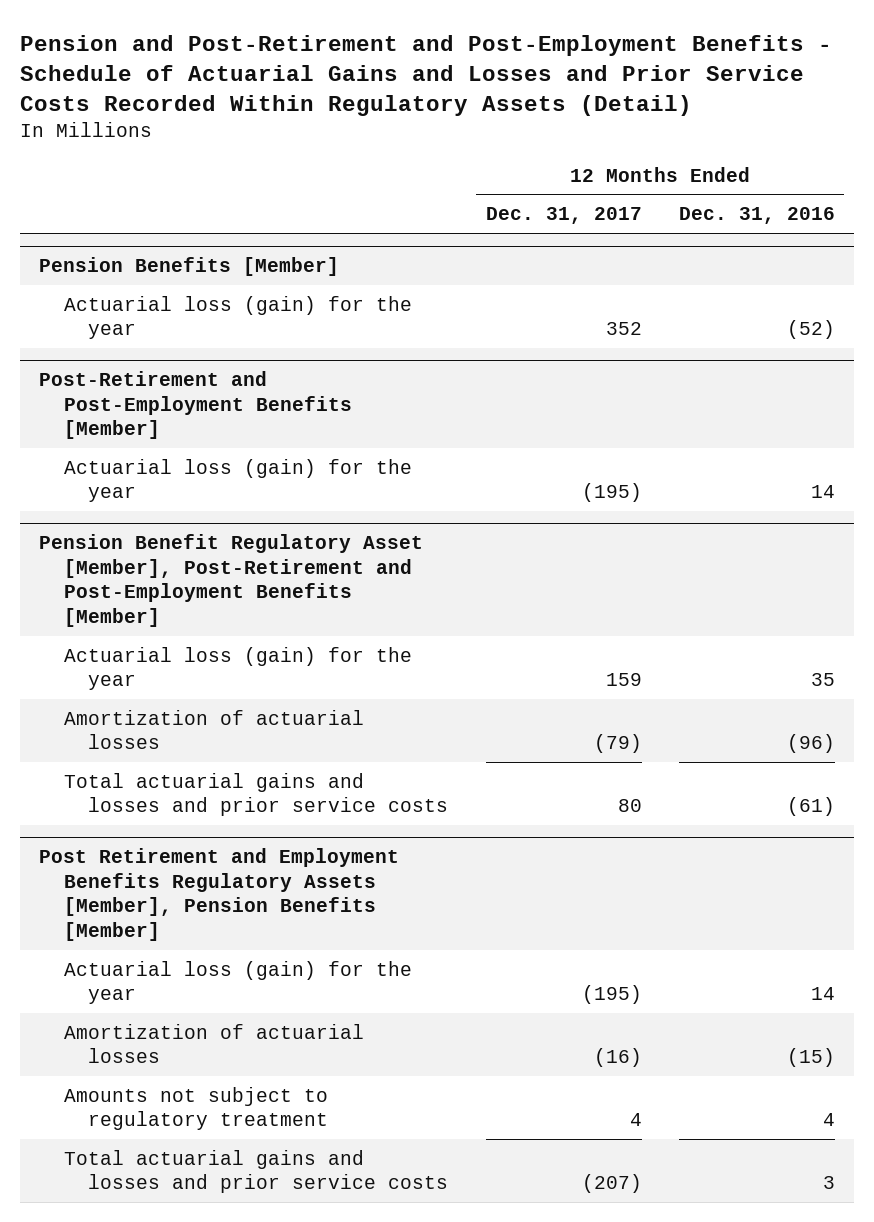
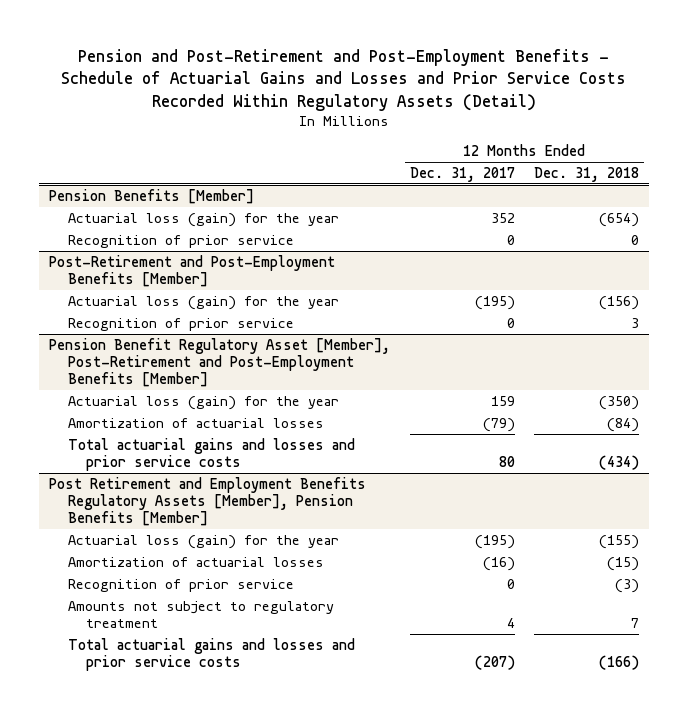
[679,207,836,225] Dec. 31, 2016 -> none
none -> [534,166,640,182] Dec. 31, 2018
none -> [67,234,294,248] Recognition of prior service
none -> [67,317,294,331] Recognition of prior service
none -> [67,578,294,592] Recognition of prior service

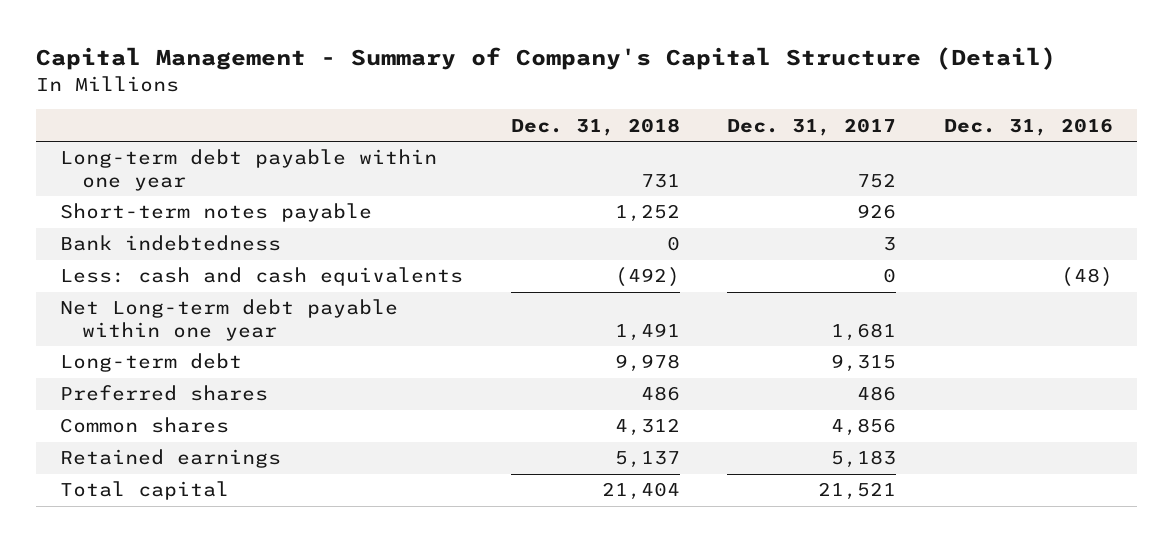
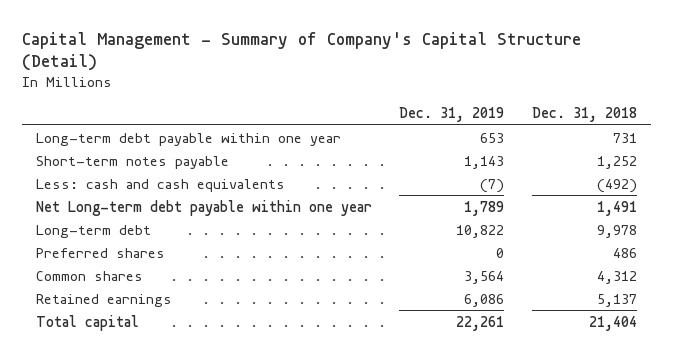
[727,117,897,136] Dec. 31, 2017 -> none
[944,117,1114,136] Dec. 31, 2016 -> none
none -> [399,107,505,123] Dec. 31, 2019
[60,235,282,252] Bank indebtedness -> none

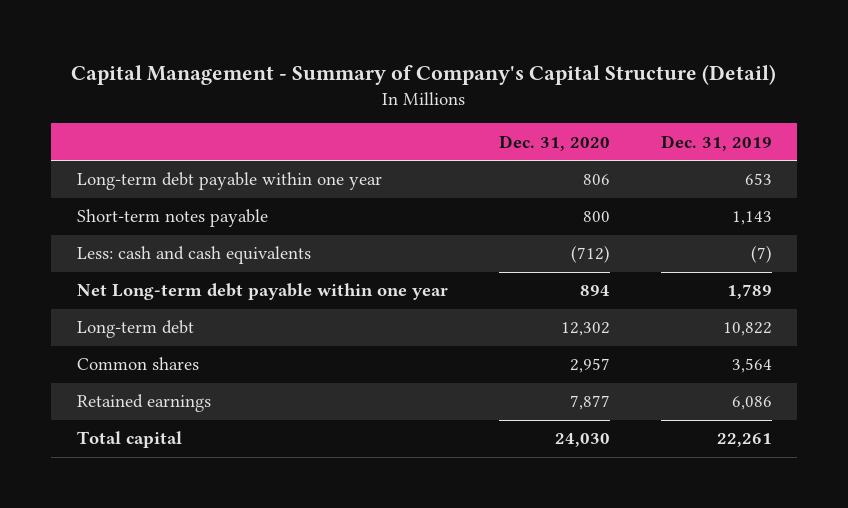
[531,107,637,123] Dec. 31, 2018 -> none
none -> [498,134,610,151] Dec. 31, 2020
[35,247,165,258] Preferred shares -> none

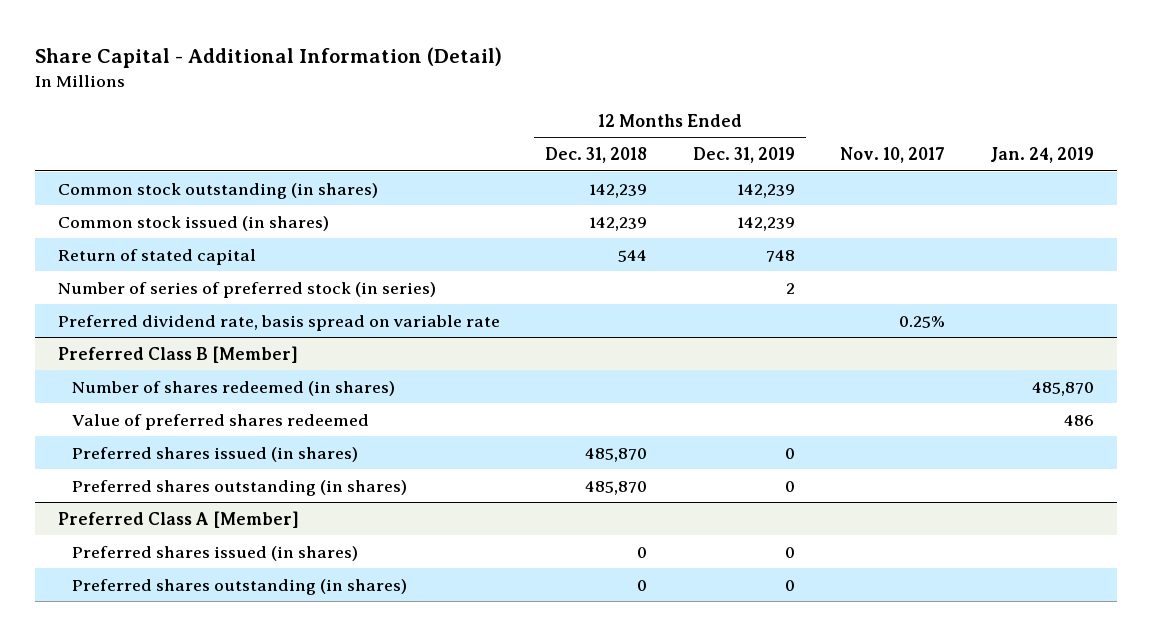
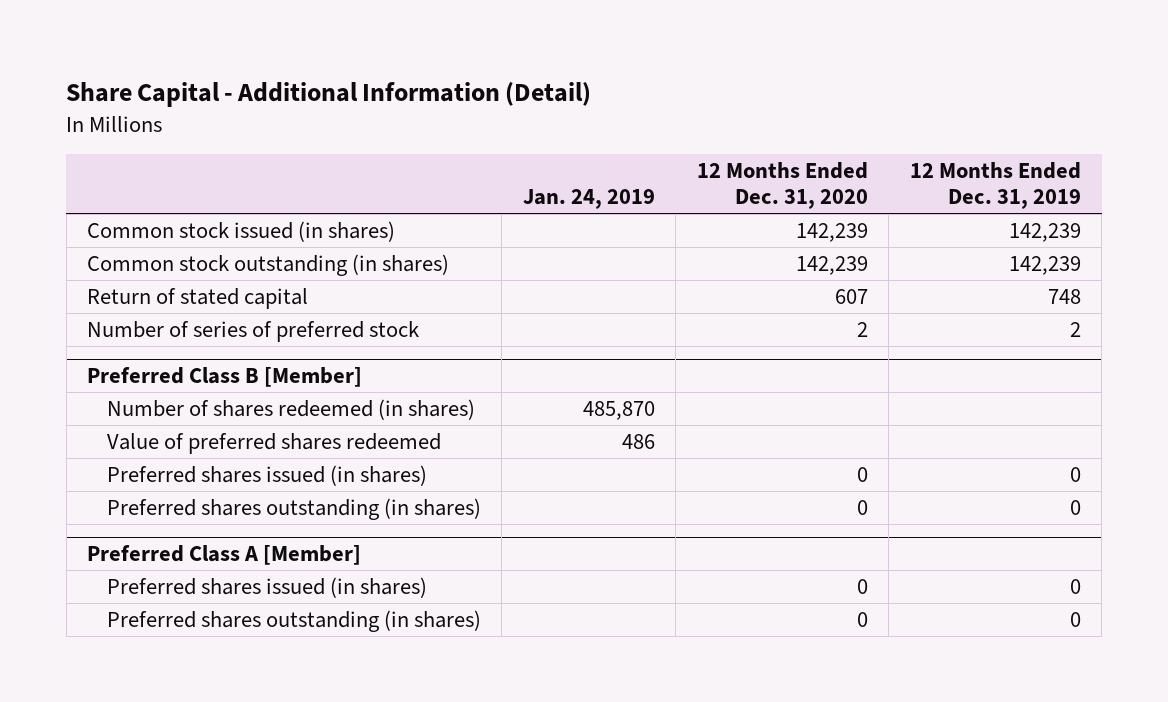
[545,147,648,164] Dec. 31, 2018 -> none
[839,147,945,164] Nov. 10, 2017 -> none
none -> [696,162,868,210] 12 Months Ended Dec. 31, 2020
[57,182,378,199] Common stock outstanding (in shares) -> [87,253,450,276] Common stock outstanding (in shares)
[57,314,500,331] Preferred dividend rate, basis spread on variable rate -> none
[57,281,436,298] Number of series of preferred stock (in series) -> [87,320,420,342] Number of series of preferred stock

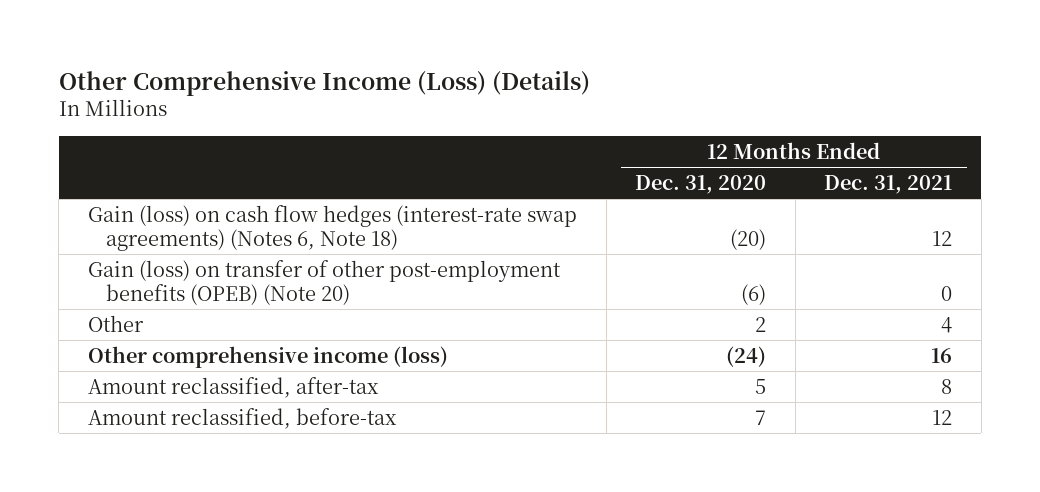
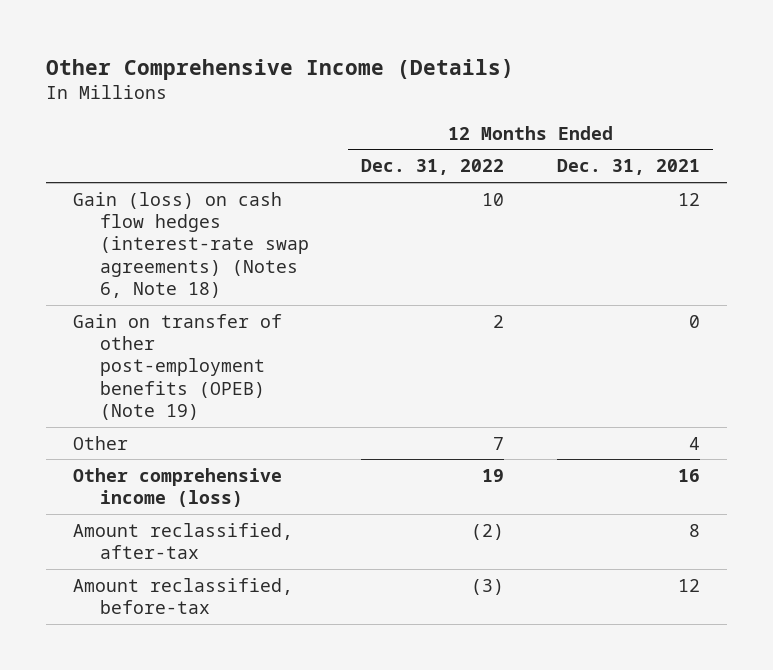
[58,70,590,96] Other Comprehensive Income (Loss) (Details) -> [46,58,515,80] Other Comprehensive Income (Details)
[635,174,767,194] Dec. 31, 2020 -> none
none -> [361,159,505,176] Dec. 31, 2022
[87,259,561,305] Gain (loss) on transfer of other post-employment benefits (OPEB) (Note 20) -> [72,313,282,420] Gain on transfer of other post-employment benefits (OPEB) (Note 19)

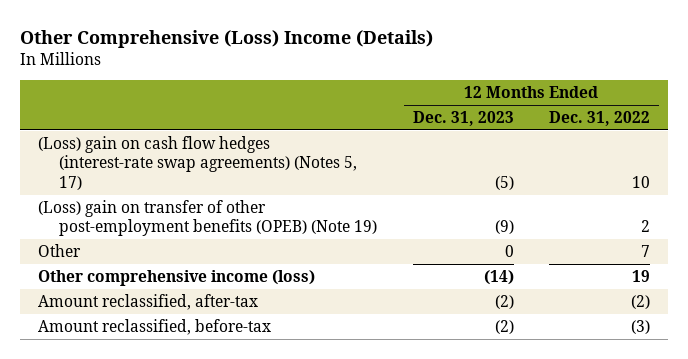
[46,58,515,80] Other Comprehensive Income (Details) -> [19,29,433,48] Other Comprehensive (Loss) Income (Details)
[557,159,701,176] Dec. 31, 2021 -> none
none -> [412,111,514,127] Dec. 31, 2023
[72,191,309,298] Gain (loss) on cash flow hedges (interest-rate swap agreements) (Notes 6, Note 18) -> [37,136,357,190] (Loss) gain on cash flow hedges (interest-rate swap agreements) (Notes 5, 17)
[72,313,282,420] Gain on transfer of other post-employment benefits (OPEB) (Note 19) -> [37,200,377,237] (Loss) gain on transfer of other post-employment benefits (OPEB) (Note 19)

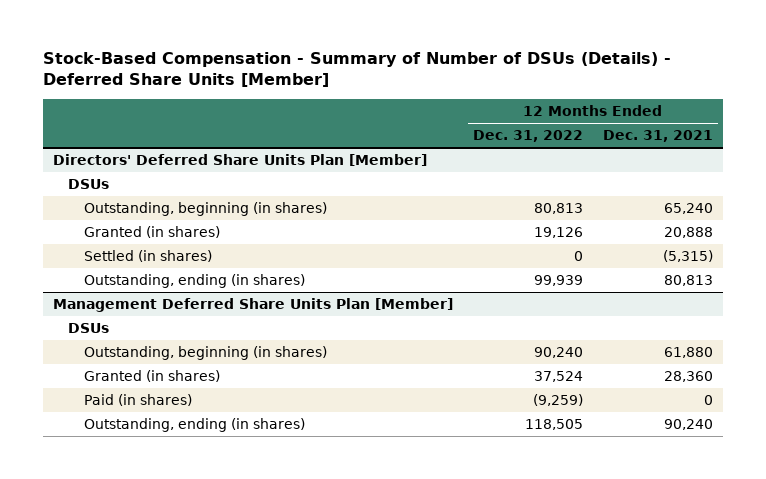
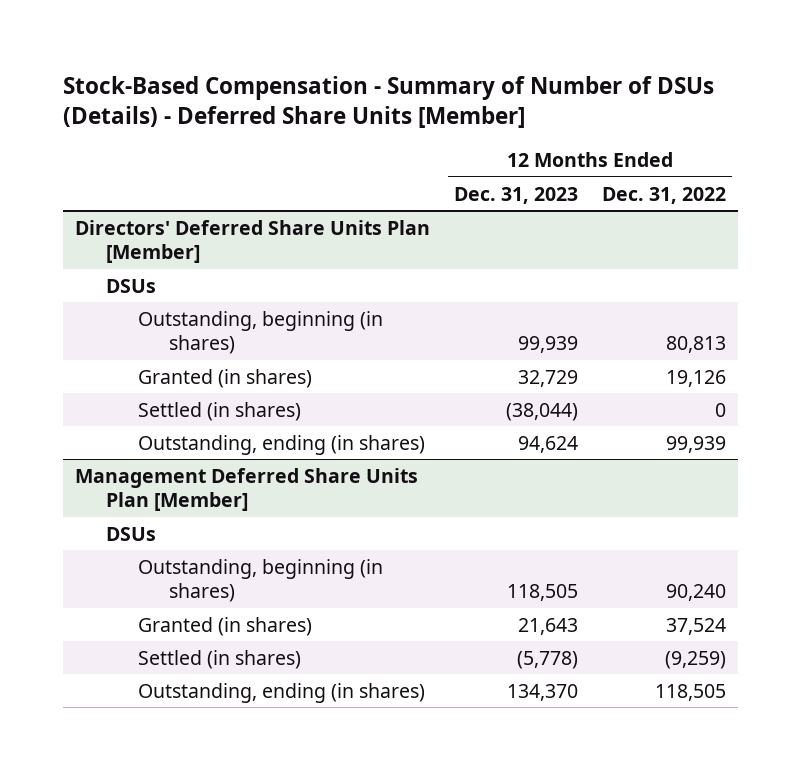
[602,130,713,143] Dec. 31, 2021 -> none
none -> [453,186,578,204] Dec. 31, 2023
[83,394,192,407] Paid (in shares) -> [137,649,301,669] Settled (in shares)

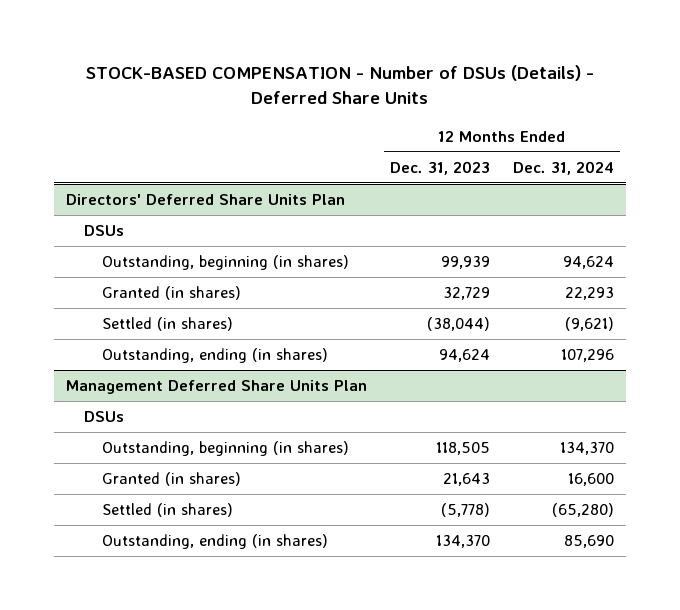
[63,75,715,129] Stock-Based Compensation - Summary of Number of DSUs (Details) - Deferred Share Units [Member] -> [86,65,595,105] STOCK-BASED COMPENSATION - Number of DSUs (Details) - Deferred Share Units
[601,186,726,204] Dec. 31, 2022 -> none
none -> [513,160,615,175] Dec. 31, 2024
[75,219,431,264] Directors' Deferred Share Units Plan [Member] -> [65,193,345,205] Directors' Deferred Share Units Plan
[75,467,419,512] Management Deferred Share Units Plan [Member] -> [65,379,367,394] Management Deferred Share Units Plan

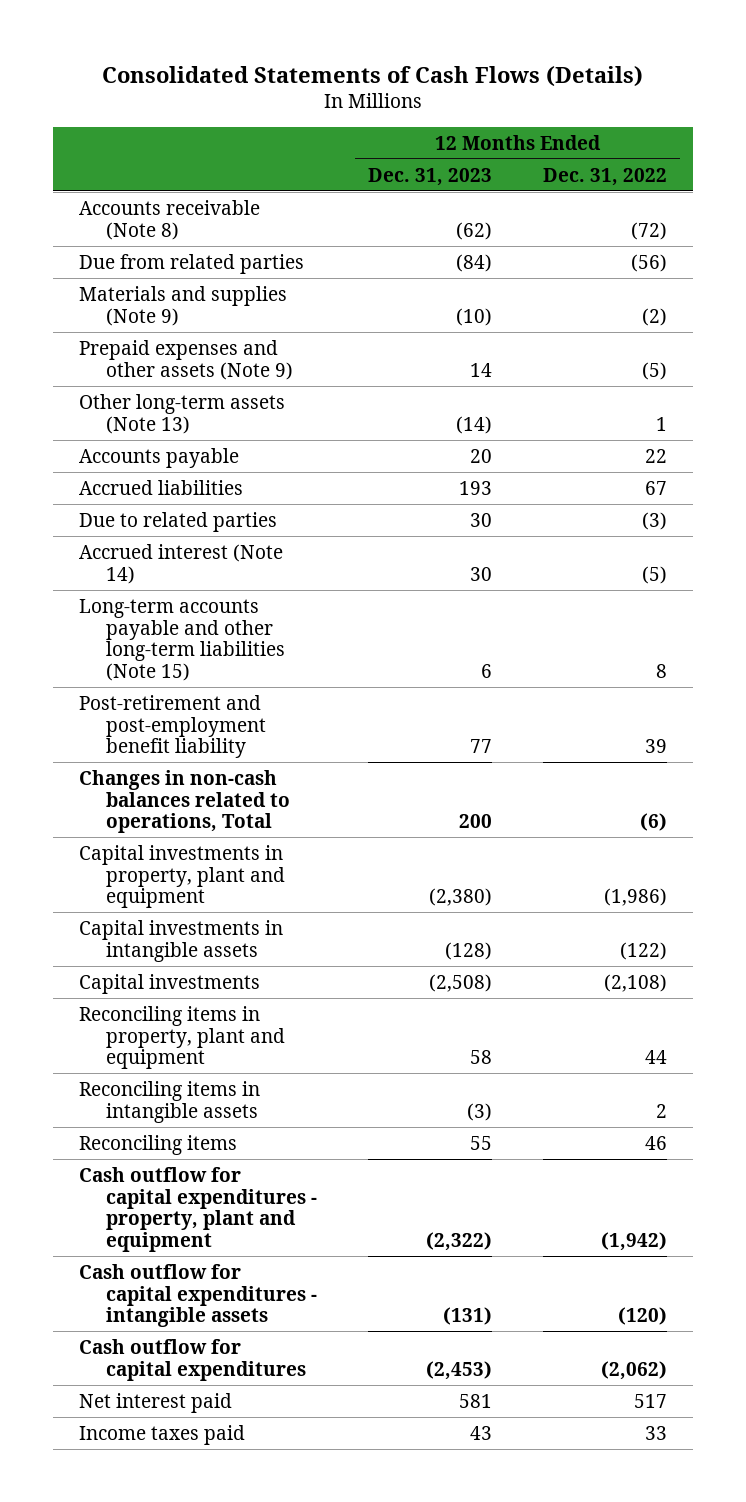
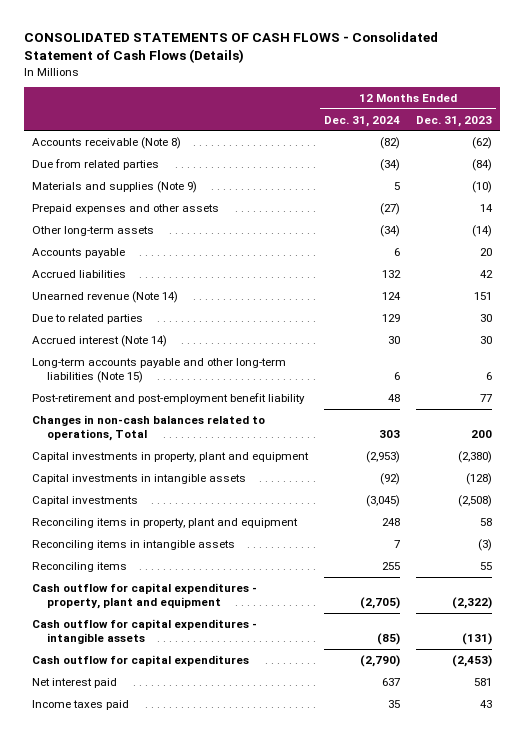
[102,65,644,87] Consolidated Statements of Cash Flows (Details) -> [23,31,438,63] CONSOLIDATED STATEMENTS OF CASH FLOWS - Consolidated Statement of Cash Flows (Details)
[543,167,668,186] Dec. 31, 2022 -> none
none -> [323,115,400,127] Dec. 31, 2024
[78,339,293,380] Prepaid expenses and other assets (Note 9) -> [31,203,219,214] Prepaid expenses and other assets
[78,393,285,434] Other long-term assets (Note 13) -> [31,225,154,236] Other long-term assets
[458,480,492,495] 193 -> [479,269,493,278] 42
none -> [31,290,178,303] Unearned revenue (Note 14)

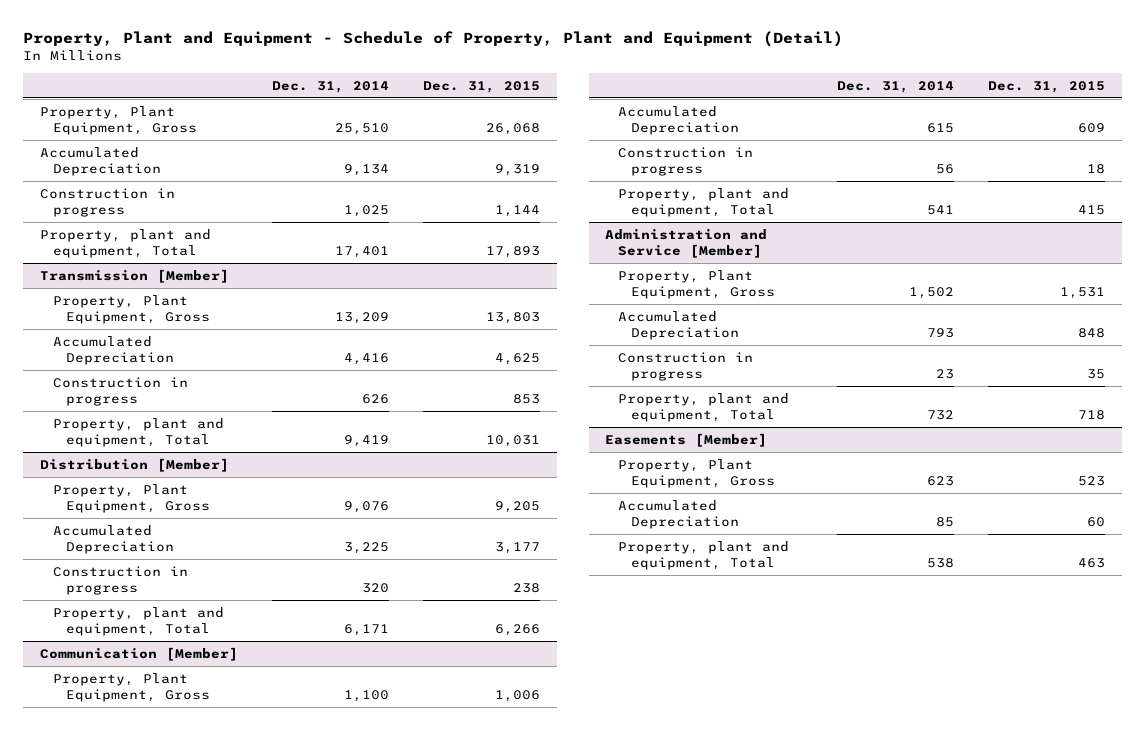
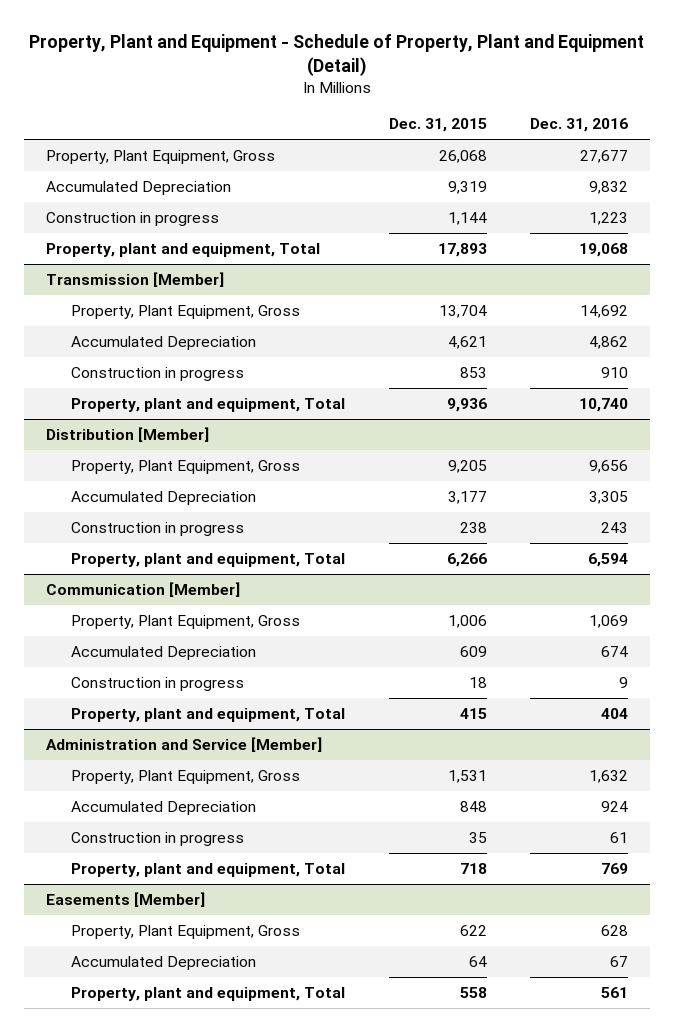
[271,80,389,93] Dec. 31, 2014 -> none
none -> [530,118,629,133] Dec. 31, 2016
[485,312,540,325] 13,803 -> [438,304,487,318] 13,704
[494,353,540,366] 4,625 -> [447,335,487,349] 4,621
[485,435,540,448] 10,031 -> [446,397,487,412] 9,936
[1078,476,1106,487] 523 -> [459,924,487,936] 622
[1087,517,1106,528] 60 -> [468,955,487,967] 64
[1078,558,1106,569] 463 -> [459,986,487,998] 558

